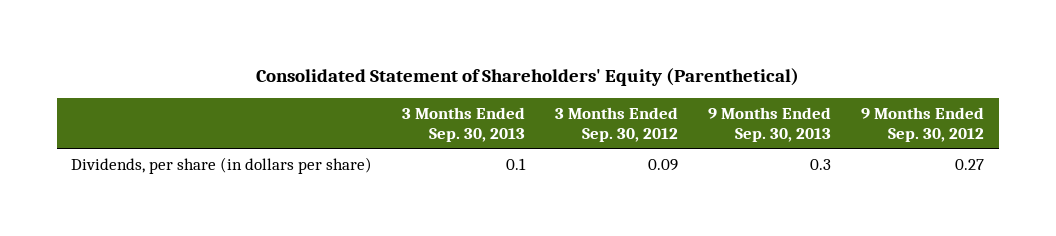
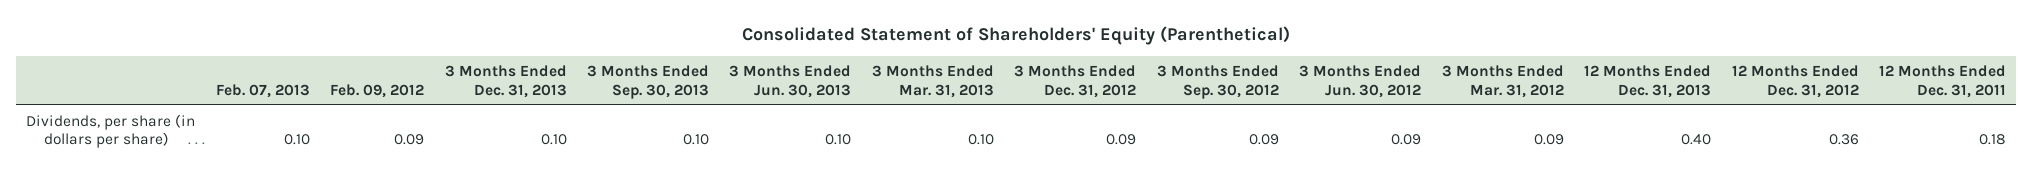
[708,107,832,142] 9 Months Ended Sep. 30, 2013 -> none
[861,107,985,142] 9 Months Ended Sep. 30, 2012 -> none
none -> [215,83,310,98] Feb. 07, 2013
none -> [330,83,425,98] Feb. 09, 2012
none -> [444,65,567,98] 3 Months Ended Dec. 31, 2013
none -> [729,65,852,98] 3 Months Ended Jun. 30, 2013
none -> [871,65,994,98] 3 Months Ended Mar. 31, 2013
none -> [1014,65,1137,98] 3 Months Ended Dec. 31, 2012
none -> [1299,65,1422,98] 3 Months Ended Jun. 30, 2012
none -> [1441,65,1564,98] 3 Months Ended Mar. 31, 2012
none -> [1584,65,1712,98] 12 Months Ended Dec. 31, 2013
none -> [1731,65,1859,98] 12 Months Ended Dec. 31, 2012
none -> [1879,65,2007,98] 12 Months Ended Dec. 31, 2011
[506,157,527,170] 0.1 -> [683,134,710,146] 0.10

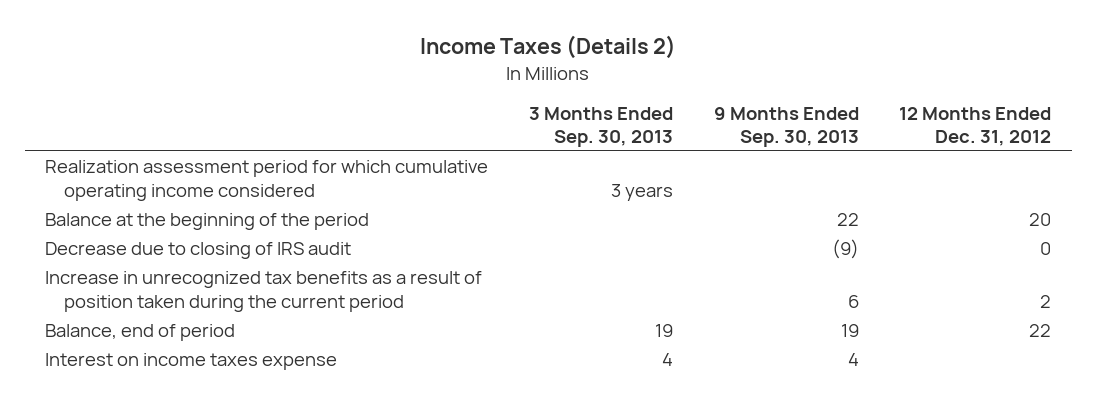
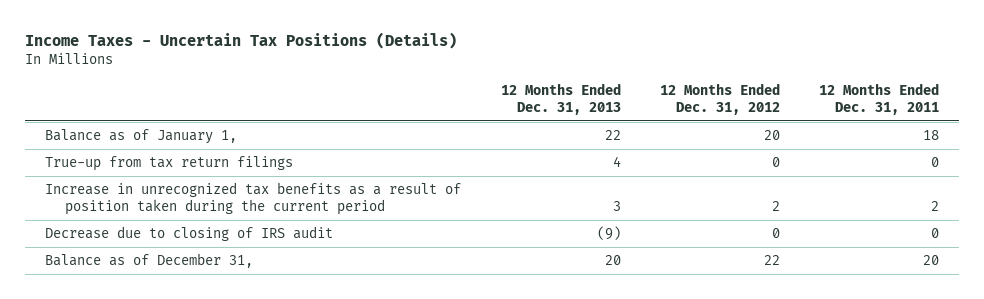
[420,35,677,60] Income Taxes (Details 2) -> [25,31,458,49] Income Taxes - Uncertain Tax Positions (Details)
[529,106,674,148] 3 Months Ended Sep. 30, 2013 -> none
[713,106,859,148] 9 Months Ended Sep. 30, 2013 -> none
none -> [500,83,621,116] 12 Months Ended Dec. 31, 2013
none -> [819,83,940,116] 12 Months Ended Dec. 31, 2011
[45,160,489,201] Realization assessment period for which cumulative operating income considered -> none
[45,213,370,231] Balance at the beginning of the period -> [45,129,238,145] Balance as of January 1,
none -> [45,156,294,172] True-up from tax return filings
[45,353,338,371] Interest on income taxes expense -> none
[45,242,352,260] Decrease due to closing of IRS audit -> [45,226,334,242] Decrease due to closing of IRS audit
[45,324,236,342] Balance, end of period -> [45,253,254,269] Balance as of December 31,

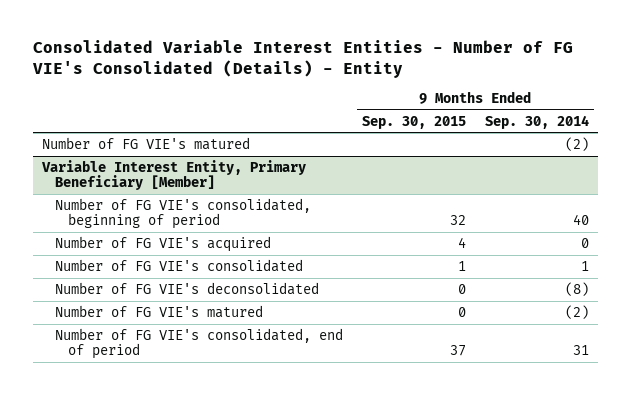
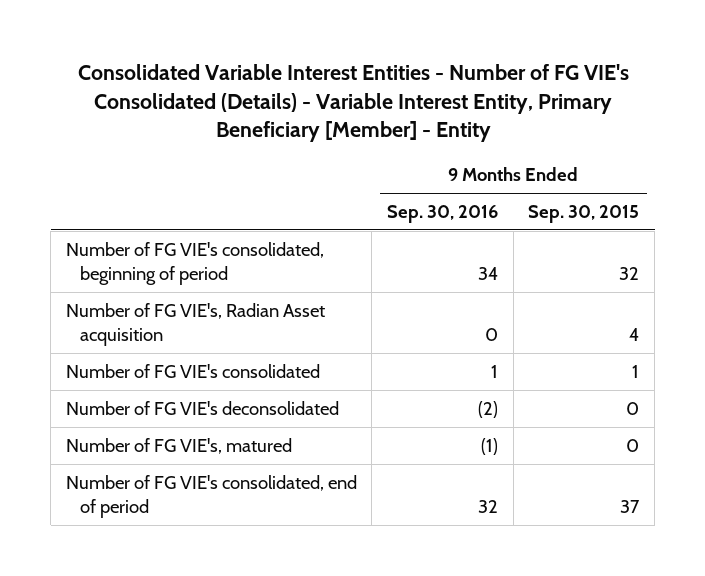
[31,40,573,78] Consolidated Variable Interest Entities - Number of FG VIE's Consolidated (Details) - Entity -> [77,63,629,143] Consolidated Variable Interest Entities - Number of FG VIE's Consolidated (Details) - Variable Interest Entity, Primary Beneficiary [Member] - Entity
[484,114,589,129] Sep. 30, 2014 -> none
none -> [387,205,499,224] Sep. 30, 2016
[42,136,251,150] Number of FG VIE's matured -> none
[42,159,307,191] Variable Interest Entity, Primary Beneficiary [Member] -> none
[55,235,272,252] Number of FG VIE's acquired -> [65,302,325,347] Number of FG VIE's, Radian Asset acquisition
[55,304,264,318] Number of FG VIE's matured -> [65,437,292,454] Number of FG VIE's, matured

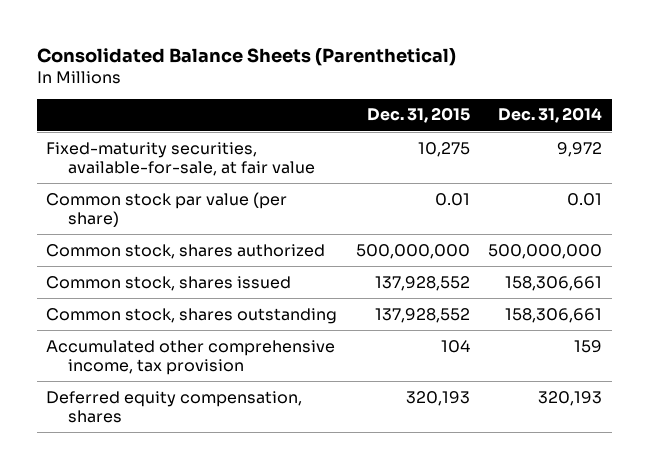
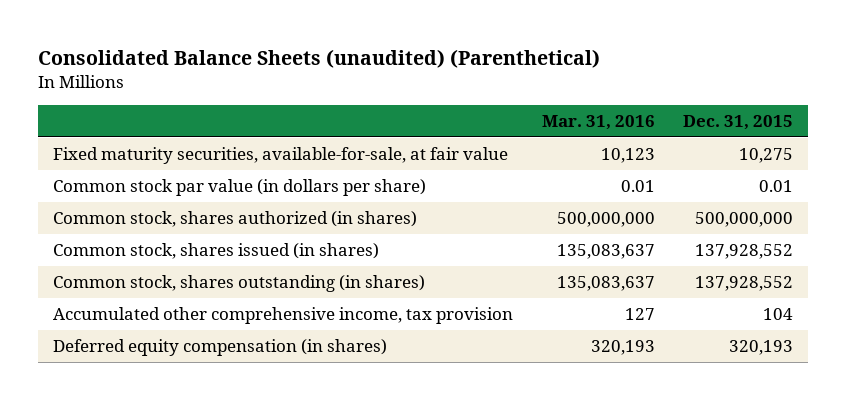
[37,47,457,66] Consolidated Balance Sheets (Parenthetical) -> [38,48,601,68] Consolidated Balance Sheets (unaudited) (Parenthetical)
[498,107,603,124] Dec. 31, 2014 -> none
none -> [541,114,655,130] Mar. 31, 2016
[46,141,316,177] Fixed-maturity securities, available-for-sale, at fair value -> [52,147,508,165] Fixed maturity securities, available-for-sale, at fair value
[46,191,288,228] Common stock par value (per share) -> [52,179,426,197] Common stock par value (in dollars per share)
[46,243,326,259] Common stock, shares authorized -> [52,211,417,228] Common stock, shares authorized (in shares)
[46,275,292,291] Common stock, shares issued -> [52,243,379,260] Common stock, shares issued (in shares)
[46,307,338,324] Common stock, shares outstanding -> [52,275,425,293] Common stock, shares outstanding (in shares)
[46,390,303,424] Deferred equity compensation, shares -> [52,339,387,357] Deferred equity compensation (in shares)

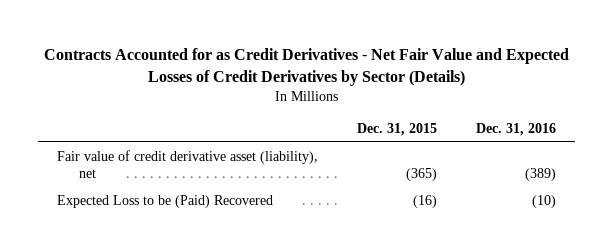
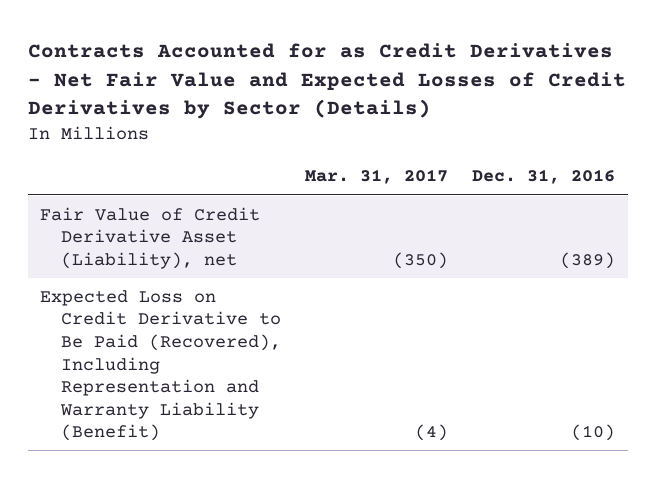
[357,123,438,137] Dec. 31, 2015 -> none
none -> [305,169,449,185] Mar. 31, 2017
[57,149,319,179] Fair value of credit derivative asset (liability), net -> [40,206,261,269] Fair Value of Credit Derivative Asset (Liability), net
[57,194,274,208] Expected Loss to be (Paid) Recovered -> [40,289,282,442] Expected Loss on Credit Derivative to Be Paid (Recovered), Including Representation and Warranty Liability (Benefit)

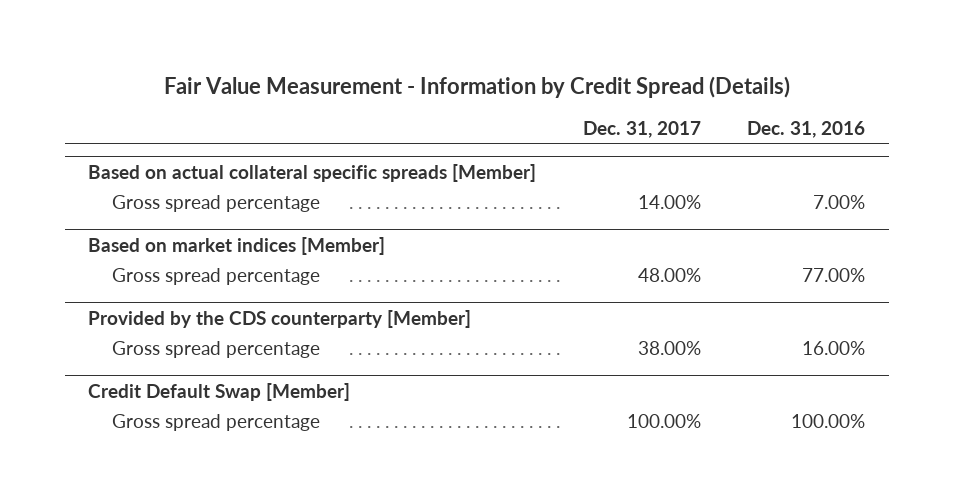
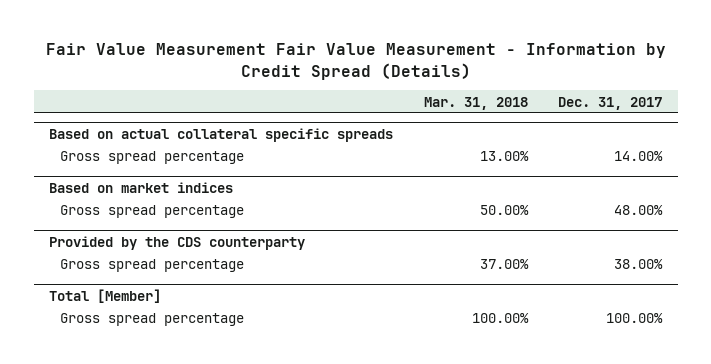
[163,76,790,99] Fair Value Measurement - Information by Credit Spread (Details) -> [45,43,666,80] Fair Value Measurement Fair Value Measurement - Information by Credit Spread (Details)
[747,121,866,139] Dec. 31, 2016 -> none
none -> [423,96,528,110] Mar. 31, 2018
[88,163,537,182] Based on actual collateral specific spreads [Member] -> [49,128,394,143] Based on actual collateral specific spreads
[88,236,386,255] Based on market indices [Member] -> [49,182,234,194] Based on market indices
[88,309,472,328] Provided by the CDS counterparty [Member] -> [49,236,306,251] Provided by the CDS counterparty
[88,382,351,401] Credit Default Swap [Member] -> [49,289,162,304] Total [Member]

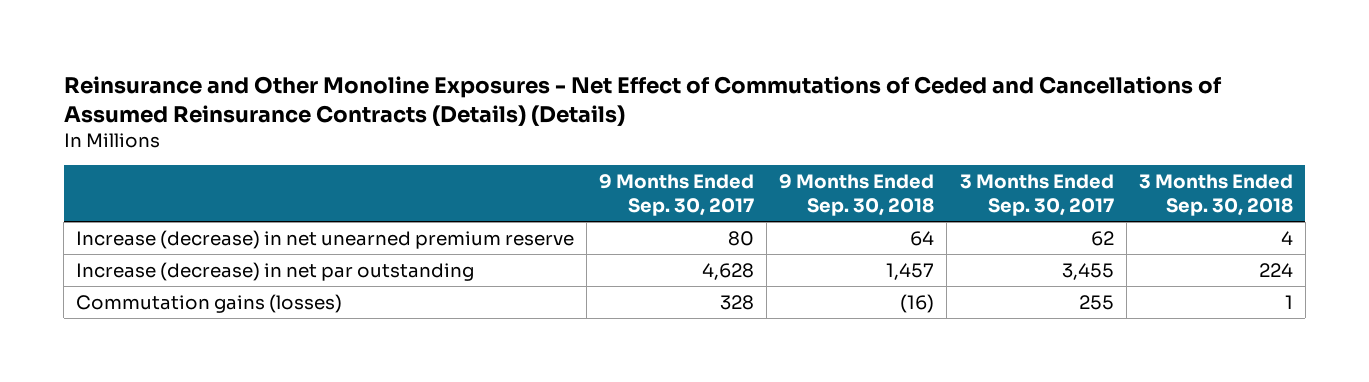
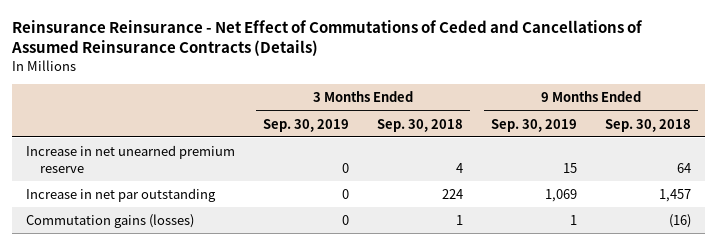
[63,75,1222,126] Reinsurance and Other Monoline Exposures - Net Effect of Commutations of Ceded and Cancellations of Assumed Reinsurance Contracts (Details) (Details) -> [11,19,644,57] Reinsurance Reinsurance - Net Effect of Commutations of Ceded and Cancellations of Assumed Reinsurance Contracts (Details)
[599,174,755,217] 9 Months Ended Sep. 30, 2017 -> none
[959,174,1114,217] 3 Months Ended Sep. 30, 2017 -> none
none -> [263,118,350,132] Sep. 30, 2019
none -> [491,118,578,132] Sep. 30, 2019
[76,229,575,249] Increase (decrease) in net unearned premium reserve -> [26,144,236,173] Increase in net unearned premium reserve
[76,261,475,281] Increase (decrease) in net par outstanding -> [26,187,217,202] Increase in net par outstanding

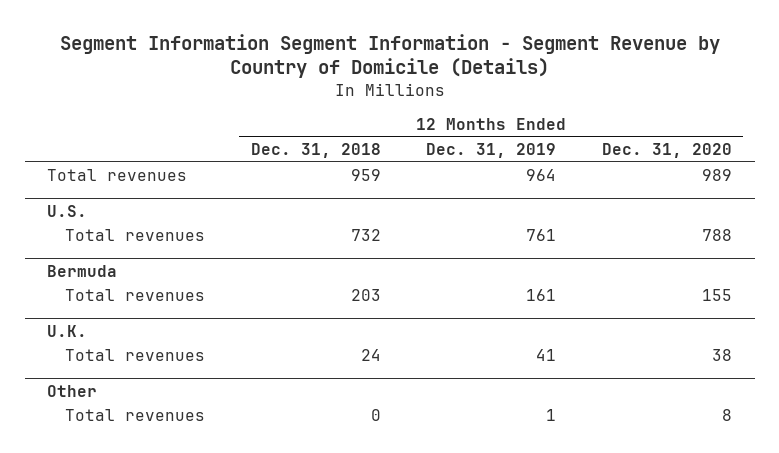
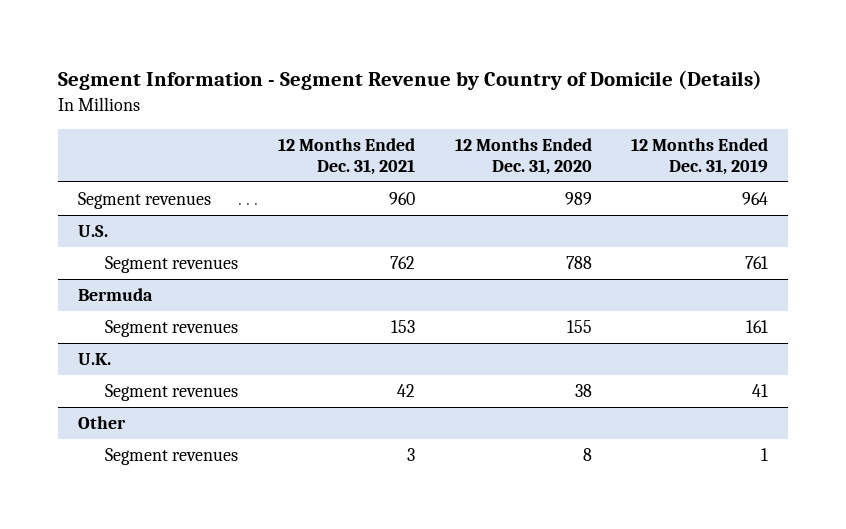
[59,33,720,79] Segment Information Segment Information - Segment Revenue by Country of Domicile (Details) -> [57,69,762,90] Segment Information - Segment Revenue by Country of Domicile (Details)
[250,143,381,159] Dec. 31, 2018 -> none
none -> [277,137,415,176] 12 Months Ended Dec. 31, 2021
[47,169,188,182] Total revenues -> [77,192,211,210] Segment revenues
[65,229,206,242] Total revenues -> [105,256,239,274] Segment revenues
[65,289,206,302] Total revenues -> [105,320,239,338] Segment revenues
[65,349,206,362] Total revenues -> [105,384,239,402] Segment revenues
[65,409,206,422] Total revenues -> [105,448,239,466] Segment revenues

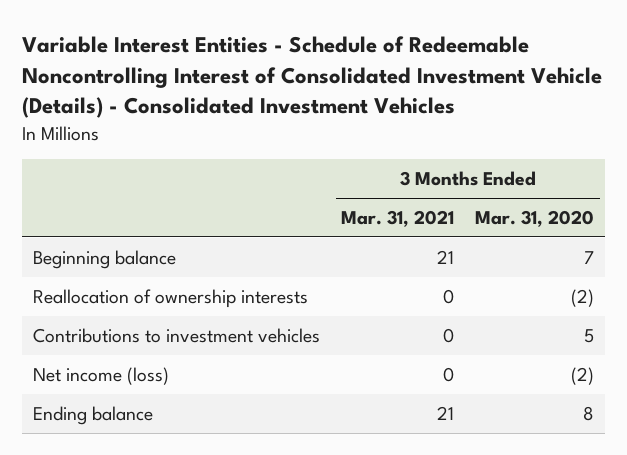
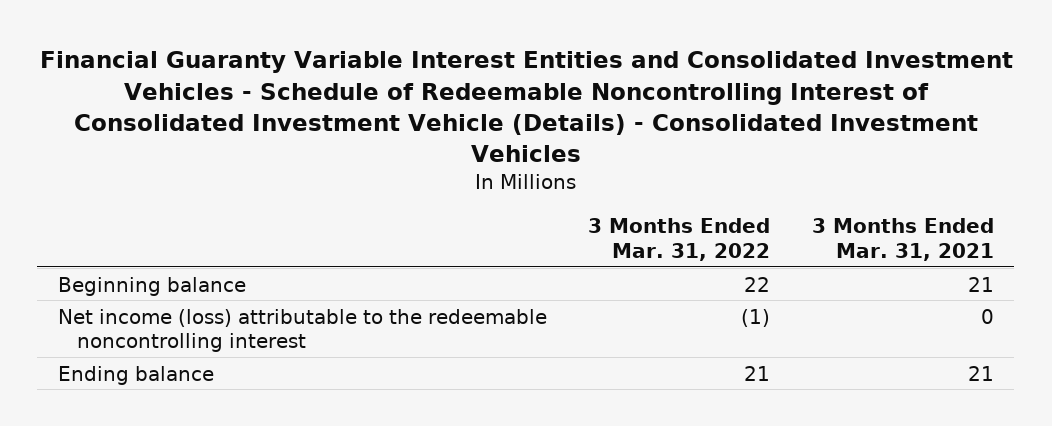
[21,36,602,119] Variable Interest Entities - Schedule of Redeemable Noncontrolling Interest of Consolidated Investment Vehicle (Details) - Consolidated Investment Vehicles -> [39,51,1013,163] Financial Guaranty Variable Interest Entities and Consolidated Investment Vehicles - Schedule of Redeemable Noncontrolling Interest of Consolidated Investment Vehicle (Details) - Consolidated Investment Vehicles
[475,210,595,228] Mar. 31, 2020 -> none
none -> [588,217,771,261] 3 Months Ended Mar. 31, 2022
[32,288,308,308] Reallocation of ownership interests -> none
[32,327,320,343] Contributions to investment vehicles -> none
[32,366,169,385] Net income (loss) -> [57,308,547,353] Net income (loss) attributable to the redeemable noncontrolling interest

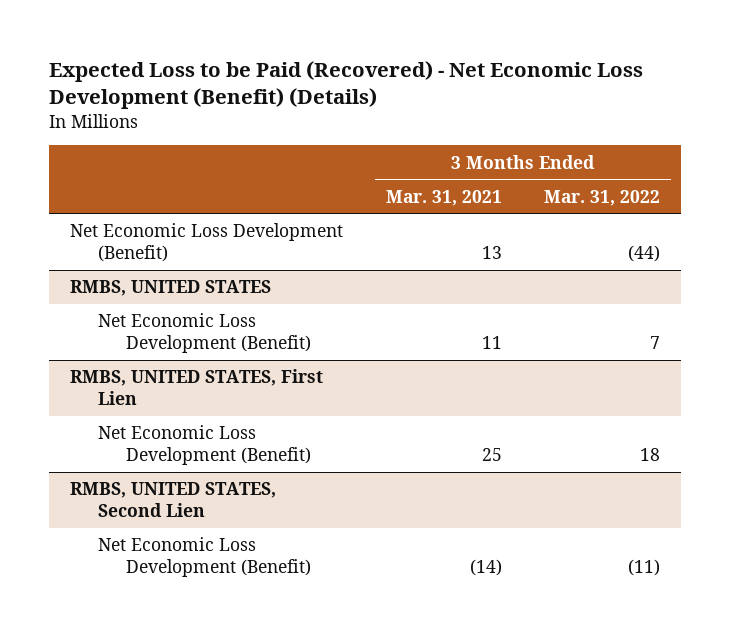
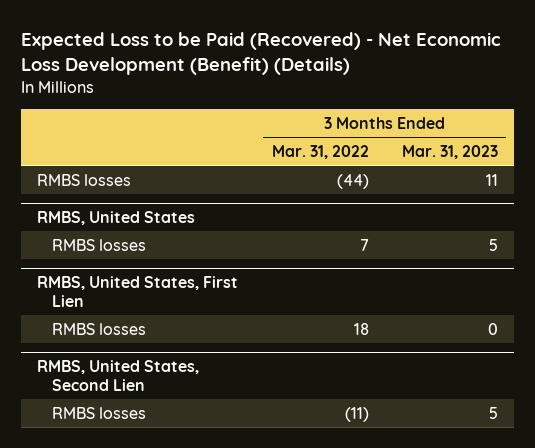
[385,189,502,206] Mar. 31, 2021 -> none
none -> [401,144,498,159] Mar. 31, 2023
[70,223,344,262] Net Economic Loss Development (Benefit) -> [37,173,132,186] RMBS losses
[70,280,272,297] RMBS, UNITED STATES -> [37,211,196,226] RMBS, United States
[98,313,312,353] Net Economic Loss Development (Benefit) -> [52,238,147,251] RMBS losses
[70,369,324,405] RMBS, UNITED STATES, First Lien -> [37,276,239,308] RMBS, United States, First Lien
[98,425,312,465] Net Economic Loss Development (Benefit) -> [52,322,147,335] RMBS losses
[70,482,277,517] RMBS, UNITED STATES, Second Lien -> [37,360,200,392] RMBS, United States, Second Lien
[98,537,312,577] Net Economic Loss Development (Benefit) -> [52,406,147,419] RMBS losses

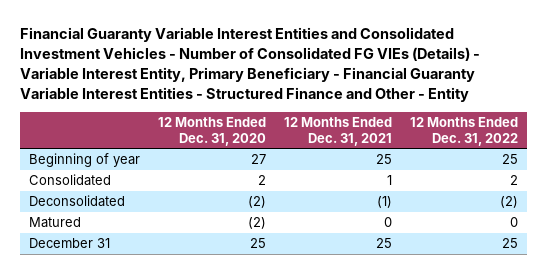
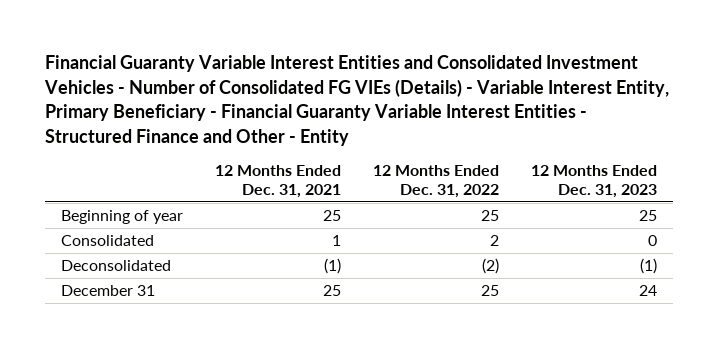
[157,116,266,146] 12 Months Ended Dec. 31, 2020 -> none
none -> [530,165,657,199] 12 Months Ended Dec. 31, 2023
[28,217,81,229] Matured -> none

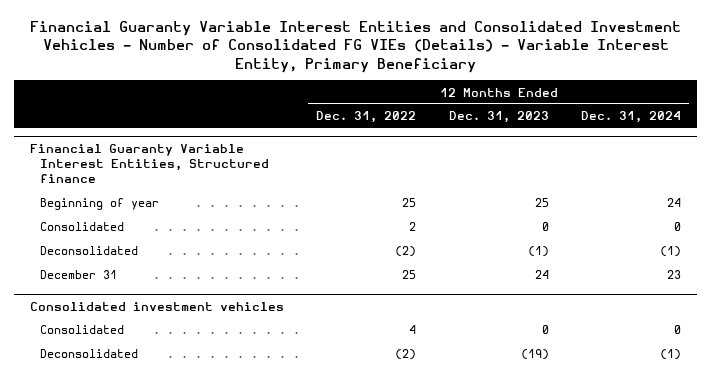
[43,55,669,146] Financial Guaranty Variable Interest Entities and Consolidated Investment Vehicles - Number of Consolidated FG VIEs (Details) - Variable Interest Entity, Primary Beneficiary - Financial Guaranty Variable Interest Entities - Structured Finance and Other - Entity -> [29,21,681,73] Financial Guaranty Variable Interest Entities and Consolidated Investment Vehicles - Number of Consolidated FG VIEs (Details) - Variable Interest Entity, Primary Beneficiary
[214,165,341,199] 12 Months Ended Dec. 31, 2021 -> none
none -> [580,111,681,124] Dec. 31, 2024
none -> [30,143,269,184] Financial Guaranty Variable Interest Entities, Structured finance
none -> [30,301,285,311] Consolidated investment vehicles
none -> [39,325,124,335] Consolidated
none -> [39,349,138,359] Deconsolidated

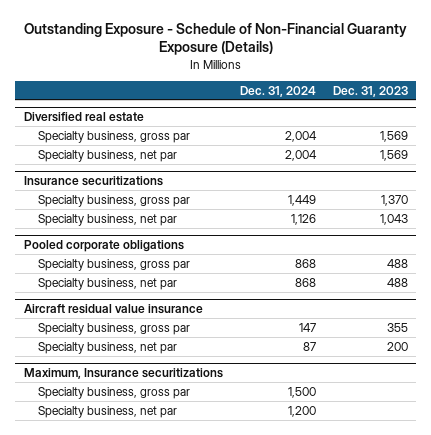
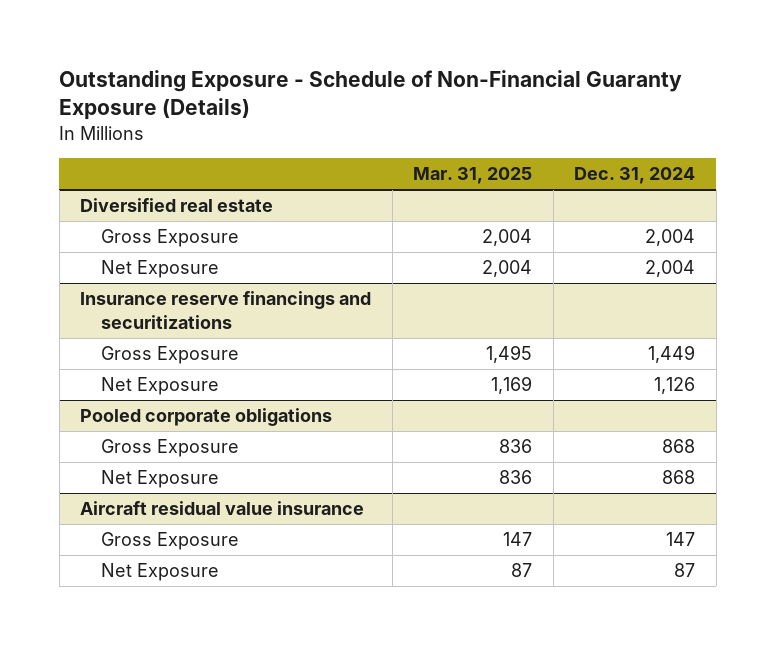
[332,85,408,97] Dec. 31, 2023 -> none
none -> [413,167,533,185] Mar. 31, 2025
[38,130,191,143] Specialty business, gross par -> [100,229,239,248] Gross Exposure
[38,149,178,162] Specialty business, net par -> [100,260,219,279] Net Exposure
[23,176,163,187] Insurance securitizations -> [80,291,372,329] Insurance reserve financings and securitizations
[38,194,191,207] Specialty business, gross par -> [100,346,239,365] Gross Exposure
[38,213,178,226] Specialty business, net par -> [100,377,219,396] Net Exposure
[38,258,191,271] Specialty business, gross par -> [100,439,239,458] Gross Exposure
[38,277,178,290] Specialty business, net par -> [100,470,219,489] Net Exposure
[23,368,223,380] Maximum, Insurance securitizations -> none
[38,386,191,399] Specialty business, gross par -> none
[38,405,178,418] Specialty business, net par -> none
[38,322,191,335] Specialty business, gross par -> [100,532,239,551] Gross Exposure
[38,341,178,354] Specialty business, net par -> [100,563,219,582] Net Exposure

